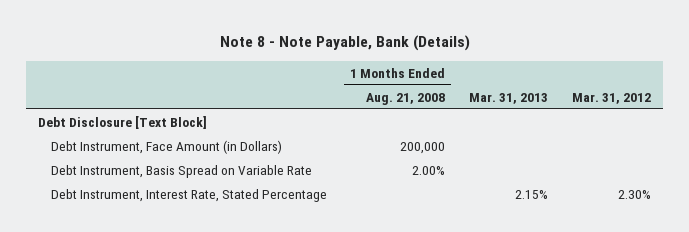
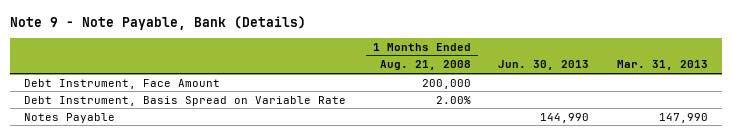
[219,35,470,52] Note 8 - Note Payable, Bank (Details) -> [10,16,307,31] Note 9 - Note Payable, Bank (Details)
[571,92,651,104] Mar. 31, 2012 -> none
none -> [498,60,590,71] Jun. 30, 2013
[38,115,208,129] Debt Disclosure [Text Block] -> none
[50,139,282,154] Debt Instrument, Face Amount (in Dollars) -> [23,78,220,89] Debt Instrument, Face Amount
[50,188,327,202] Debt Instrument, Interest Rate, Stated Percentage -> none
none -> [23,112,115,123] Notes Payable

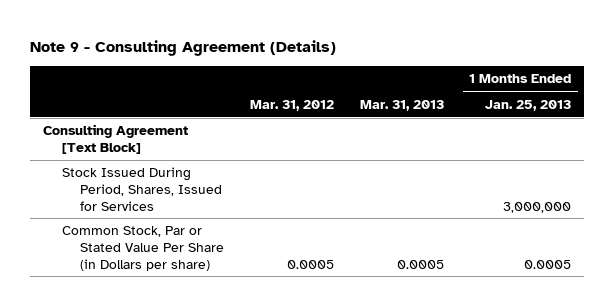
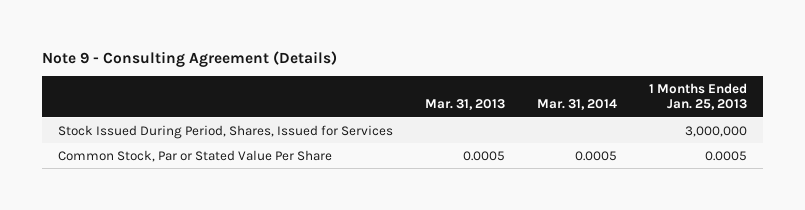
[250,99,335,111] Mar. 31, 2012 -> none
none -> [536,99,617,111] Mar. 31, 2014
[43,124,189,154] Consulting Agreement [Text Block] -> none
[61,226,225,271] Common Stock, Par or Stated Value Per Share (in Dollars per share) -> [58,149,333,162] Common Stock, Par or Stated Value Per Share

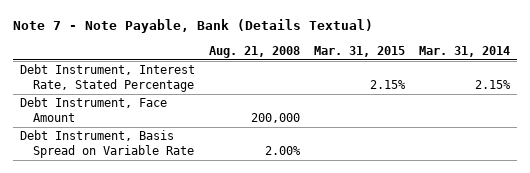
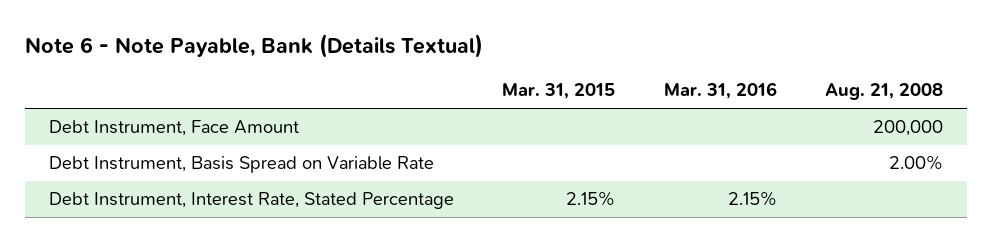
[12,19,373,34] Note 7 - Note Payable, Bank (Details Textual) -> [24,34,483,59] Note 6 - Note Payable, Bank (Details Textual)
[418,45,510,57] Mar. 31, 2014 -> none
none -> [663,82,777,100] Mar. 31, 2016
[19,64,195,92] Debt Instrument, Interest Rate, Stated Percentage -> [48,192,454,210] Debt Instrument, Interest Rate, Stated Percentage

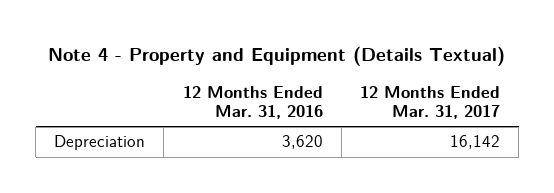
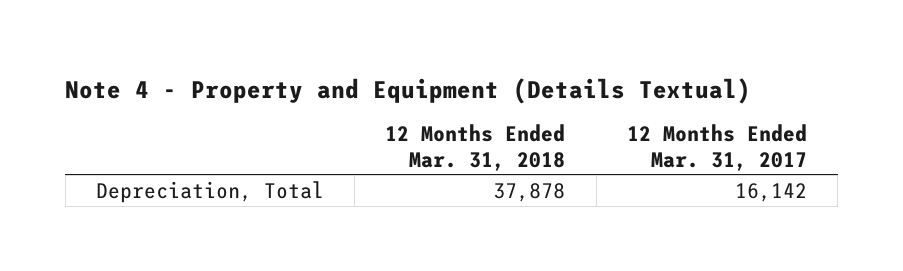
[182,85,323,120] 12 Months Ended Mar. 31, 2016 -> none
none -> [385,124,566,171] 12 Months Ended Mar. 31, 2018
[54,135,146,151] Depreciation -> [95,180,324,203] Depreciation, Total

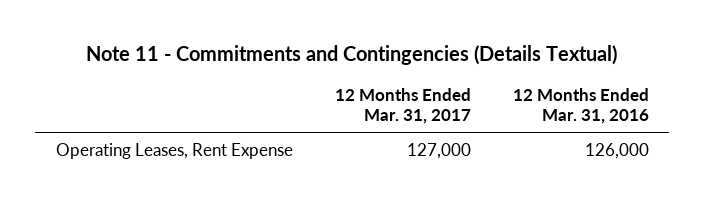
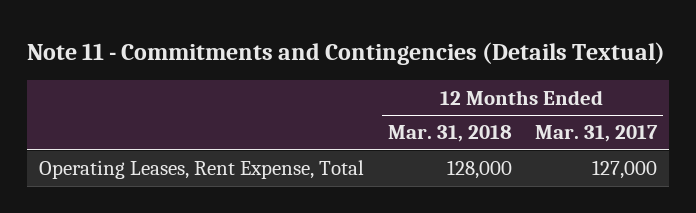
[512,87,649,125] 12 Months Ended Mar. 31, 2016 -> none
none -> [387,125,512,143] Mar. 31, 2018
[55,142,293,159] Operating Leases, Rent Expense -> [38,160,364,180] Operating Leases, Rent Expense, Total

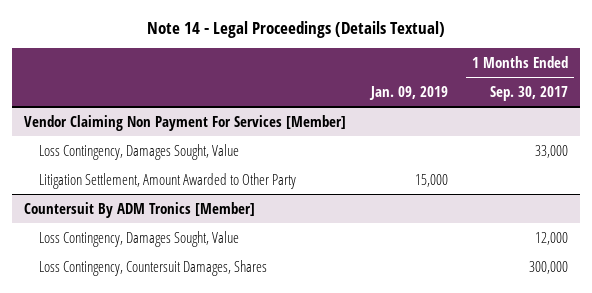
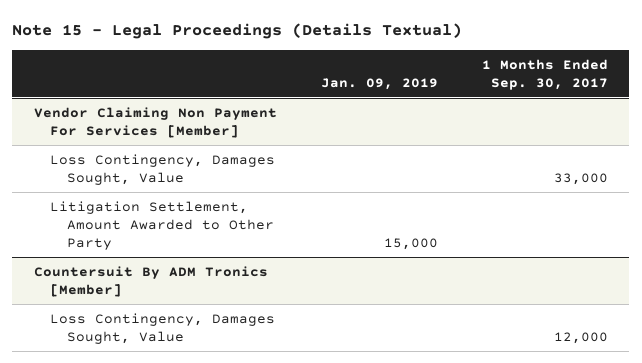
[147,21,446,39] Note 14 - Legal Proceedings (Details Textual) -> [12,23,463,40] Note 15 - Legal Proceedings (Details Textual)
[38,259,267,276] Loss Contingency, Countersuit Damages, Shares -> none

